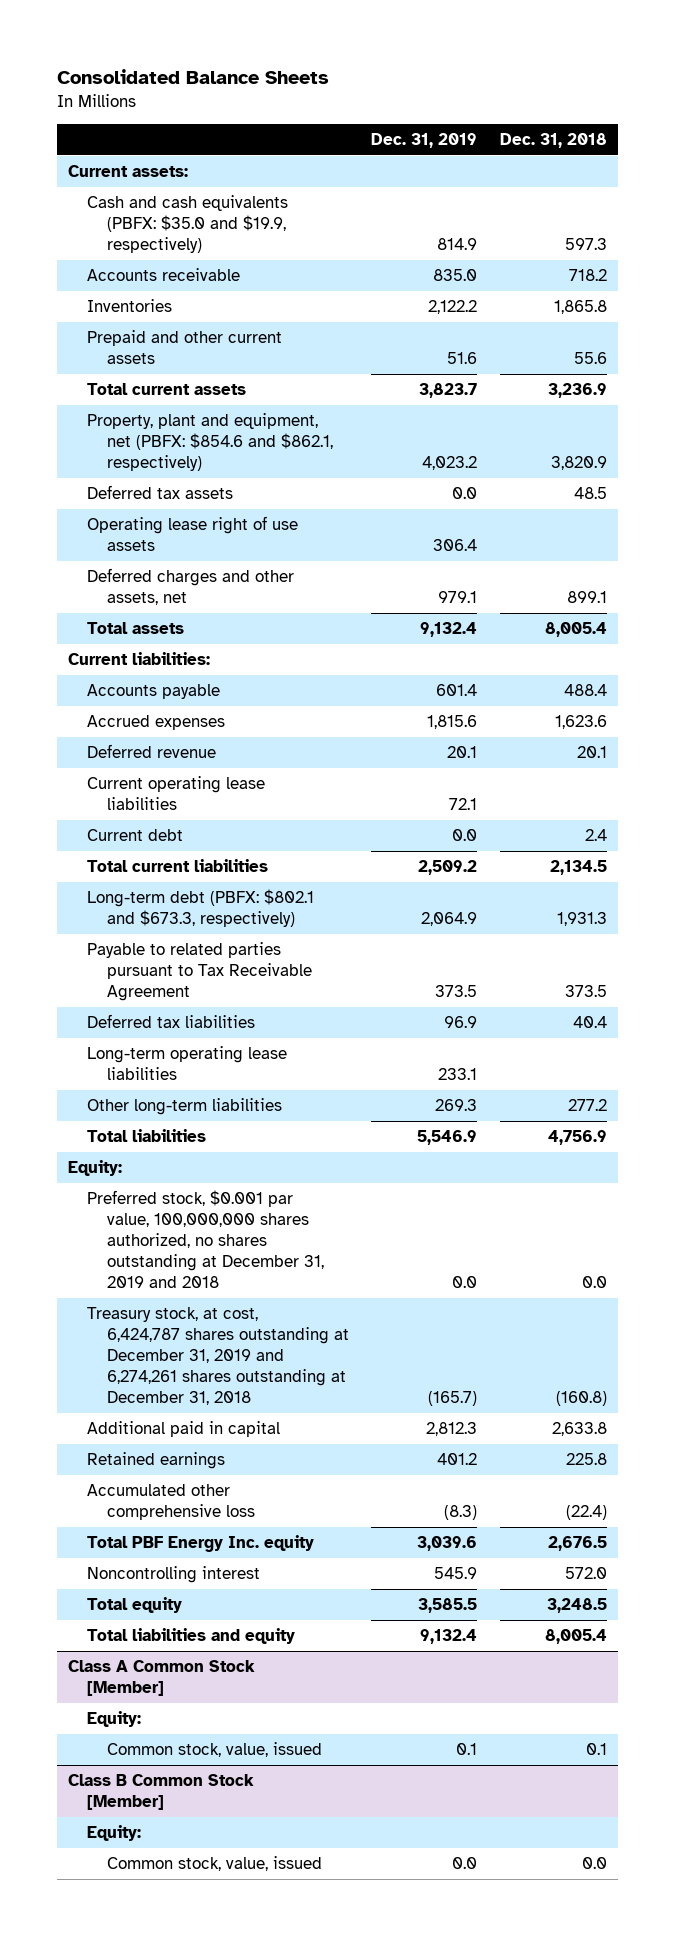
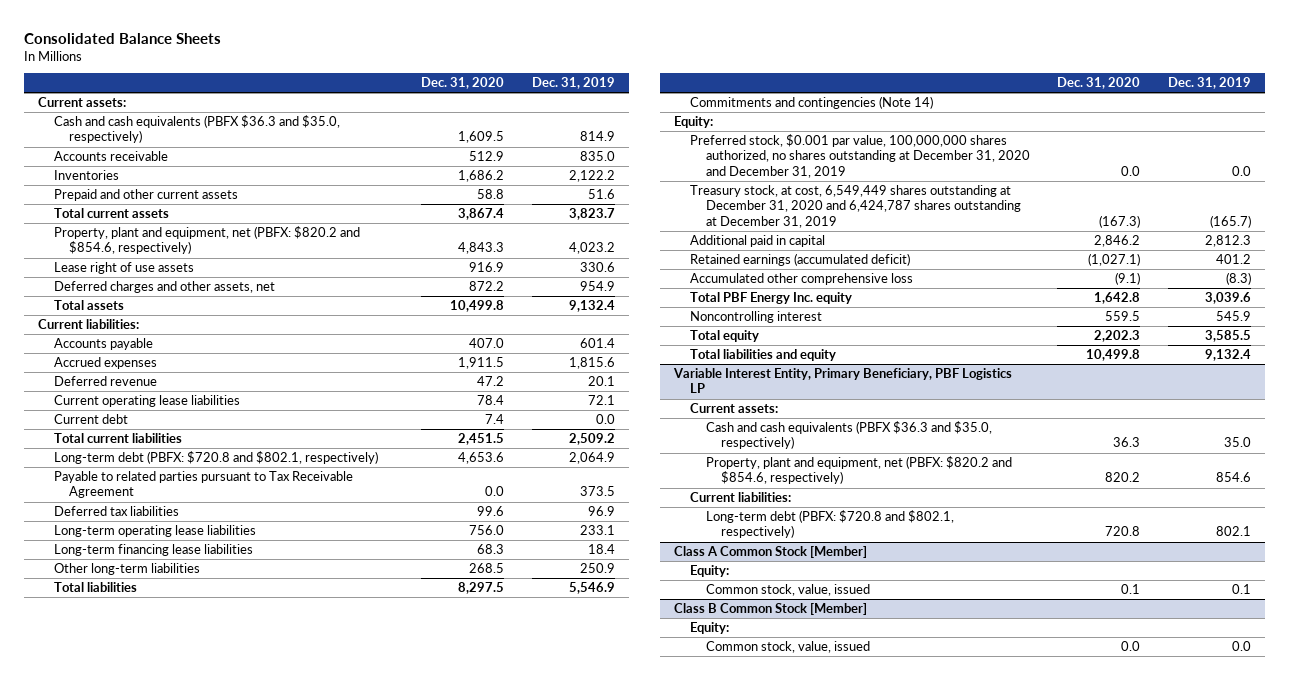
[499,133,607,149] Dec. 31, 2018 -> none
none -> [421,77,505,90] Dec. 31, 2020
[87,195,289,254] Cash and cash equivalents (PBFX: $35.0 and $19.9, respectively) -> [53,115,340,144] Cash and cash equivalents (PBFX $36.3 and $35.0, respectively)
[87,485,234,500] Deferred tax assets -> none
[87,413,333,472] Property, plant and equipment, net (PBFX: $854.6 and $862.1, respectively) -> [53,226,360,255] Property, plant and equipment, net (PBFX: $820.2 and $854.6, respectively)
[87,516,299,552] Operating lease right of use assets -> [53,262,194,275] Lease right of use assets
[433,539,478,552] 306.4 -> [580,262,616,273] 330.6
[438,591,478,604] 979.1 -> [580,281,616,292] 954.9
[87,889,315,928] Long-term debt (PBFX: $802.1 and $673.3, respectively) -> [53,451,378,465] Long-term debt (PBFX: $720.8 and $802.1, respectively)
none -> [53,544,253,557] Long-term financing lease liabilities
[435,1099,478,1112] 269.3 -> [580,563,616,574] 250.9
none -> [689,96,933,110] Commitments and contingencies (Note 14)
[87,1190,324,1289] Preferred stock, $0.001 par value, 100,000,000 shares authorized, no shares outstanding at December 31, 2019 and 2018 -> [689,134,1030,178] Preferred stock, $0.001 par value, 100,000,000 shares authorized, no shares outstanding at December 31, 2020 and December 31, 2019
[87,1307,349,1406] Treasury stock, at cost, 6,424,787 shares outstanding at December 31, 2019 and 6,274,261 shares outstanding at December 31, 2018 -> [689,185,1021,228] Treasury stock, at cost, 6,549,449 shares outstanding at December 31, 2020 and 6,424,787 shares outstanding at December 31, 2019
[87,1452,226,1470] Retained earnings -> [689,253,910,267] Retained earnings (accumulated deficit)
none -> [673,368,1013,394] Variable Interest Entity, Primary Beneficiary, PBF Logistics LP
none -> [689,403,778,414] Current assets:
none -> [705,421,992,450] Cash and cash equivalents (PBFX $36.3 and $35.0, respectively)
none -> [705,456,1012,485] Property, plant and equipment, net (PBFX: $820.2 and $854.6, respectively)
none -> [689,492,791,503] Current liabilities:
none -> [705,510,954,539] Long-term debt (PBFX: $720.8 and $802.1, respectively)

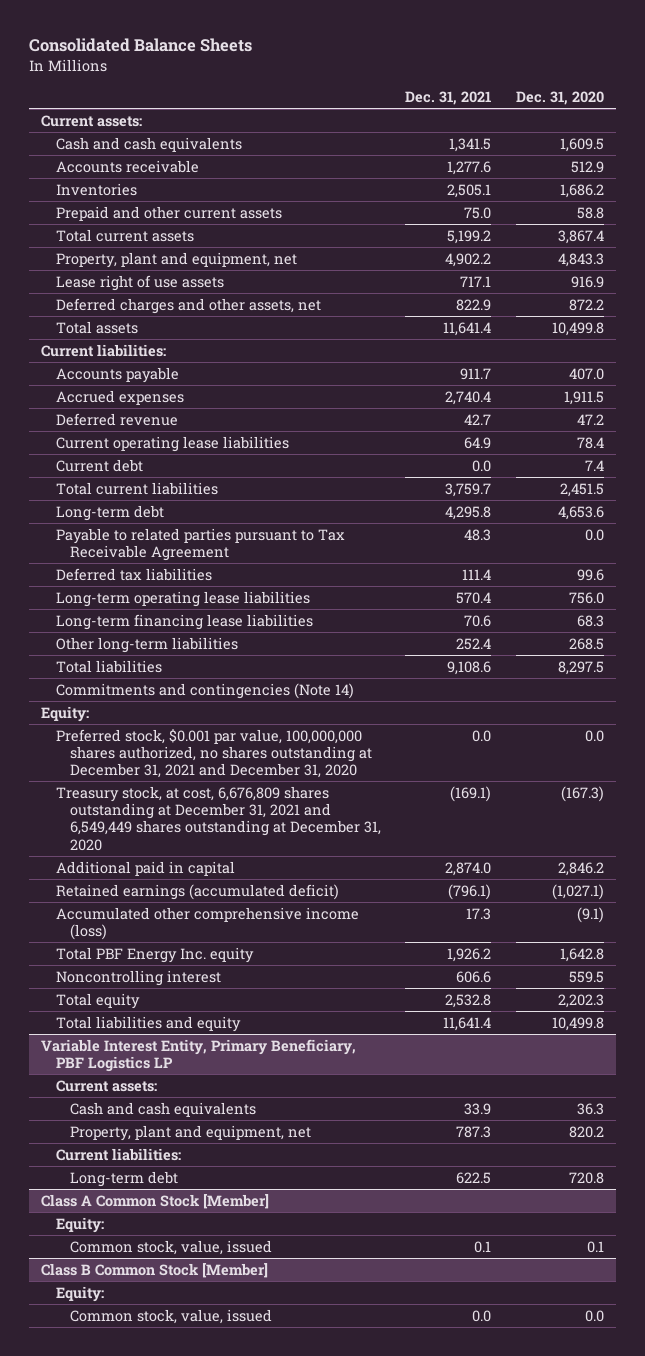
[532,77,616,90] Dec. 31, 2019 -> none
none -> [405,90,492,105] Dec. 31, 2021
[53,115,340,144] Cash and cash equivalents (PBFX $36.3 and $35.0, respectively) -> [55,136,242,152] Cash and cash equivalents
[53,226,360,255] Property, plant and equipment, net (PBFX: $820.2 and $854.6, respectively) -> [55,251,297,268] Property, plant and equipment, net
[53,451,378,465] Long-term debt (PBFX: $720.8 and $802.1, respectively) -> [55,504,164,521] Long-term debt
[689,134,1030,178] Preferred stock, $0.001 par value, 100,000,000 shares authorized, no shares outstanding at December 31, 2020 and December 31, 2019 -> [55,728,372,779] Preferred stock, $0.001 par value, 100,000,000 shares authorized, no shares outstanding at December 31, 2021 and December 31, 2020
[689,185,1021,228] Treasury stock, at cost, 6,549,449 shares outstanding at December 31, 2020 and 6,424,787 shares outstanding at December 31, 2019 -> [55,785,381,851] Treasury stock, at cost, 6,676,809 shares outstanding at December 31, 2021 and 6,549,449 shares outstanding at December 31, 2020
[689,273,913,286] Accumulated other comprehensive loss -> [55,906,359,940] Accumulated other comprehensive income (loss)
[705,421,992,450] Cash and cash equivalents (PBFX $36.3 and $35.0, respectively) -> [69,1101,256,1117] Cash and cash equivalents
[705,456,1012,485] Property, plant and equipment, net (PBFX: $820.2 and $854.6, respectively) -> [69,1124,311,1141] Property, plant and equipment, net
[705,510,954,539] Long-term debt (PBFX: $720.8 and $802.1, respectively) -> [69,1170,178,1187] Long-term debt

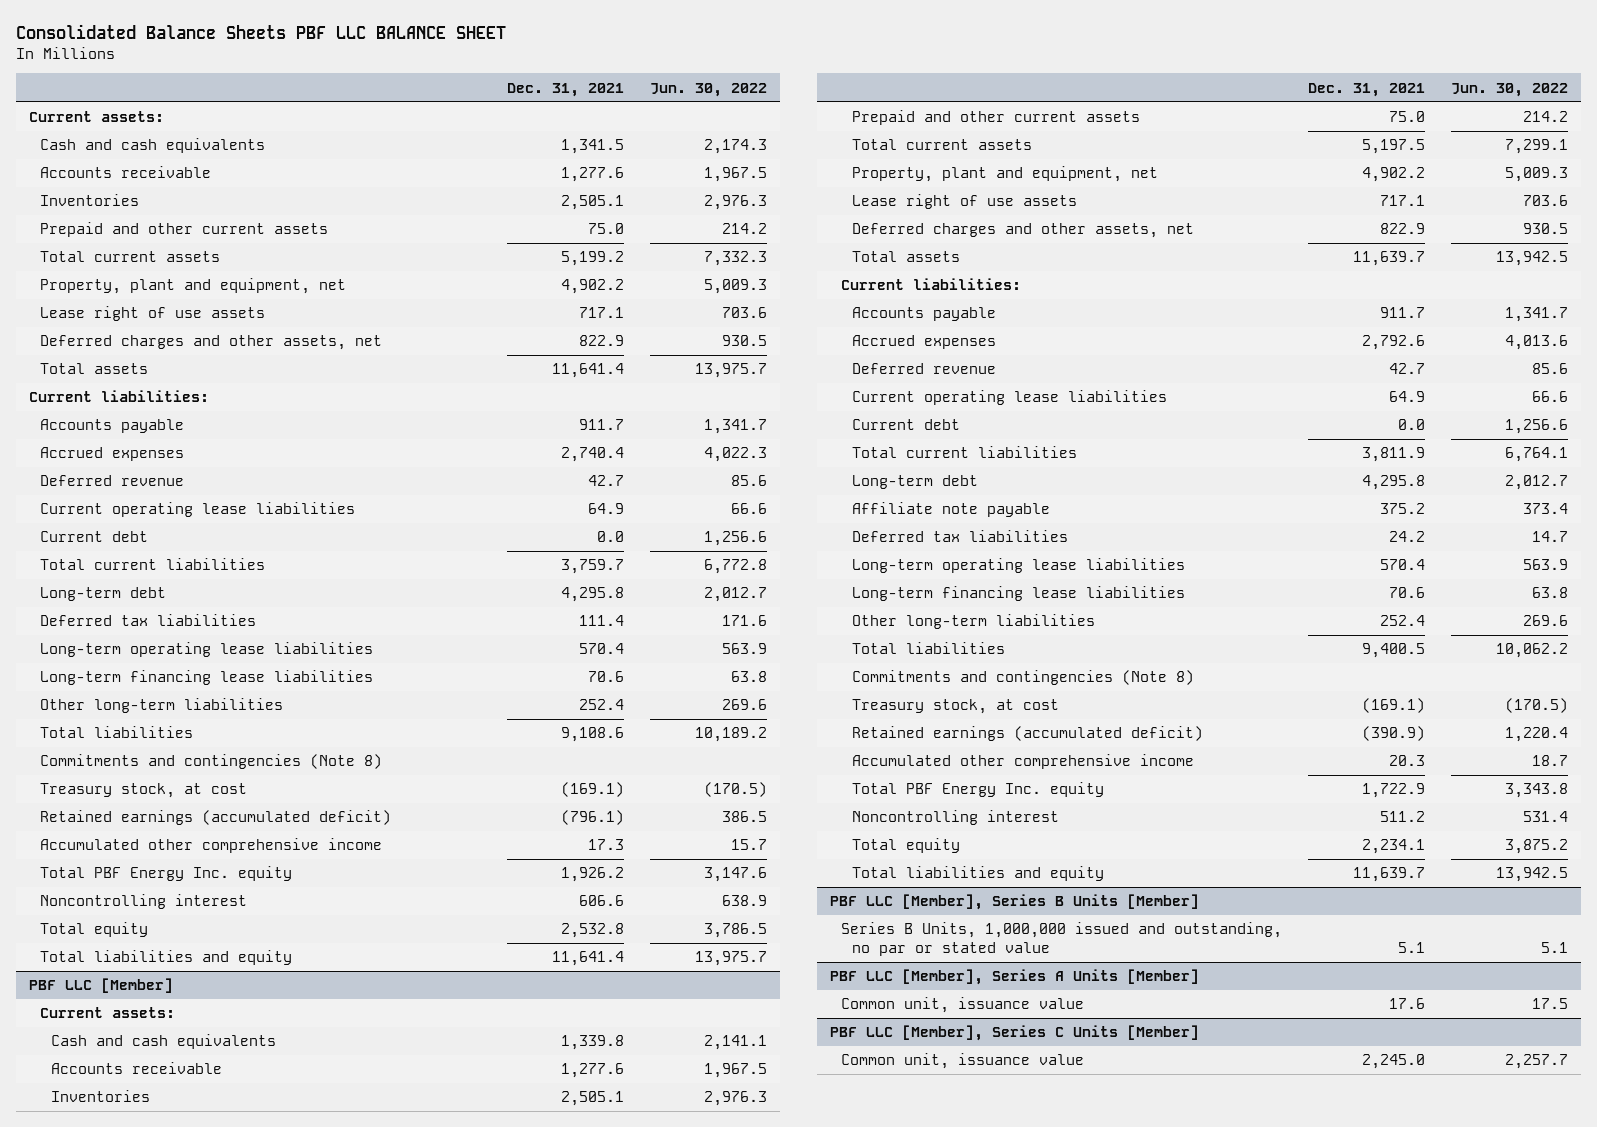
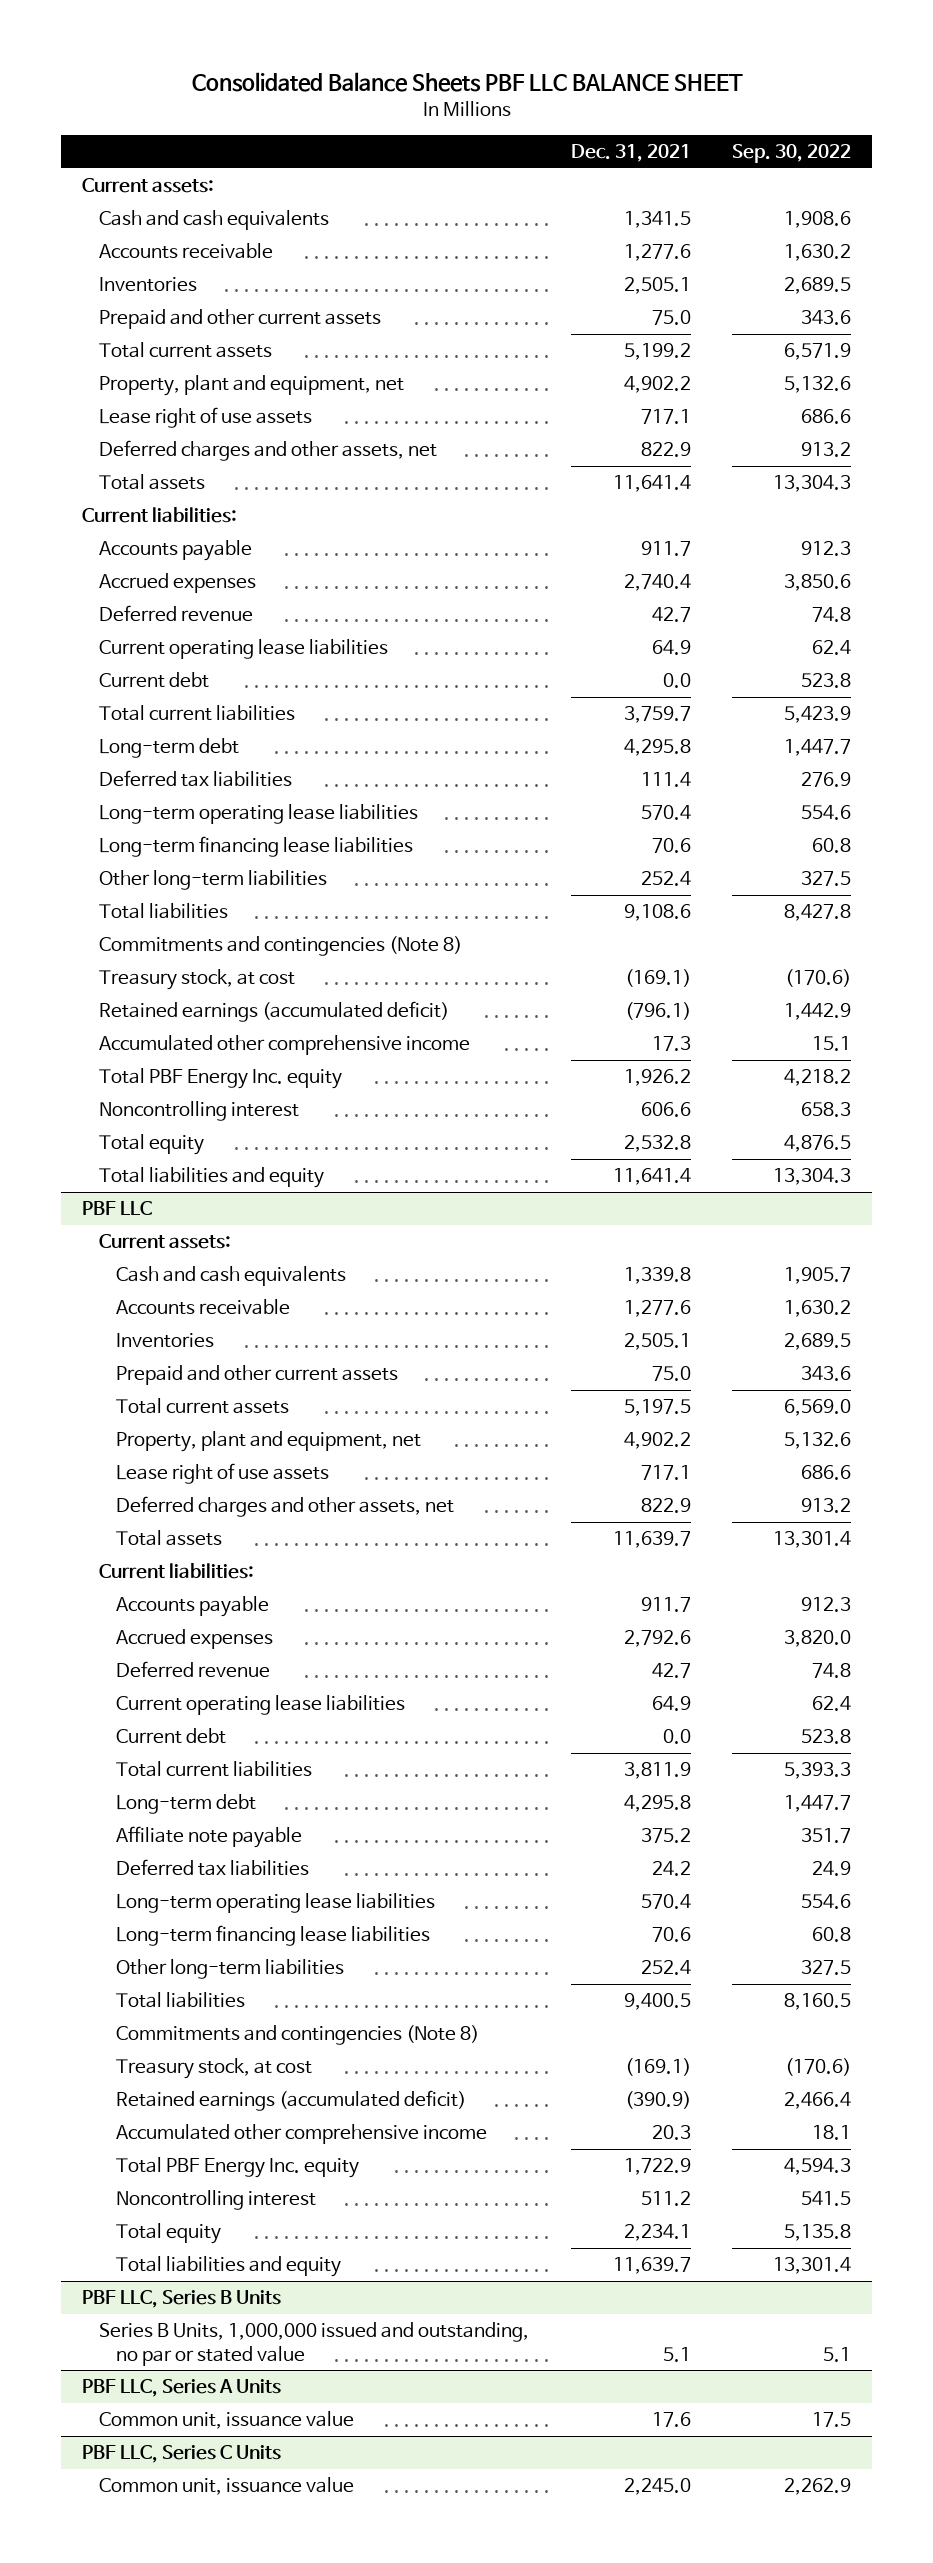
[649,82,767,97] Jun. 30, 2022 -> none
none -> [732,143,852,163] Sep. 30, 2022
[28,978,173,994] PBF LLC [Member] -> [81,1201,152,1216] PBF LLC
[829,894,1199,911] PBF LLC [Member], Series B Units [Member] -> [81,2290,281,2309] PBF LLC, Series B Units
[829,969,1199,986] PBF LLC [Member], Series A Units [Member] -> [81,2379,281,2398] PBF LLC, Series A Units
[829,1025,1199,1042] PBF LLC [Member], Series C Units [Member] -> [81,2445,281,2464] PBF LLC, Series C Units

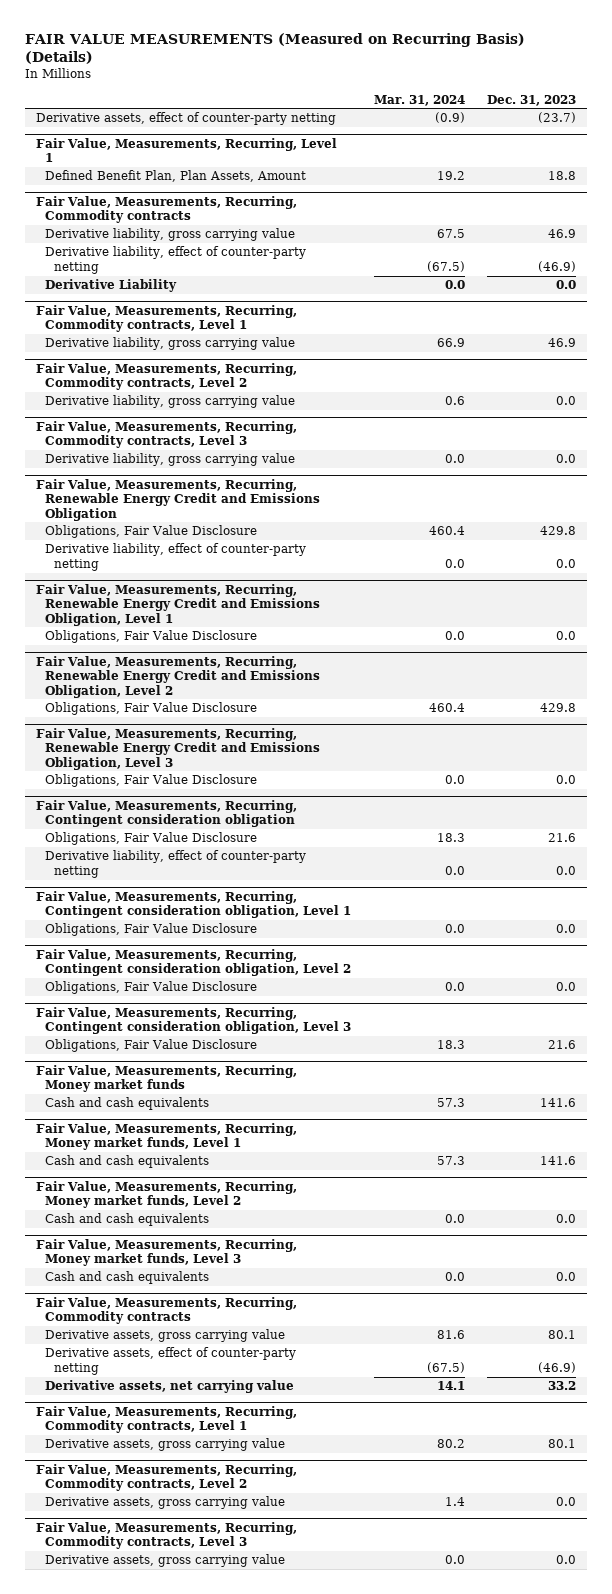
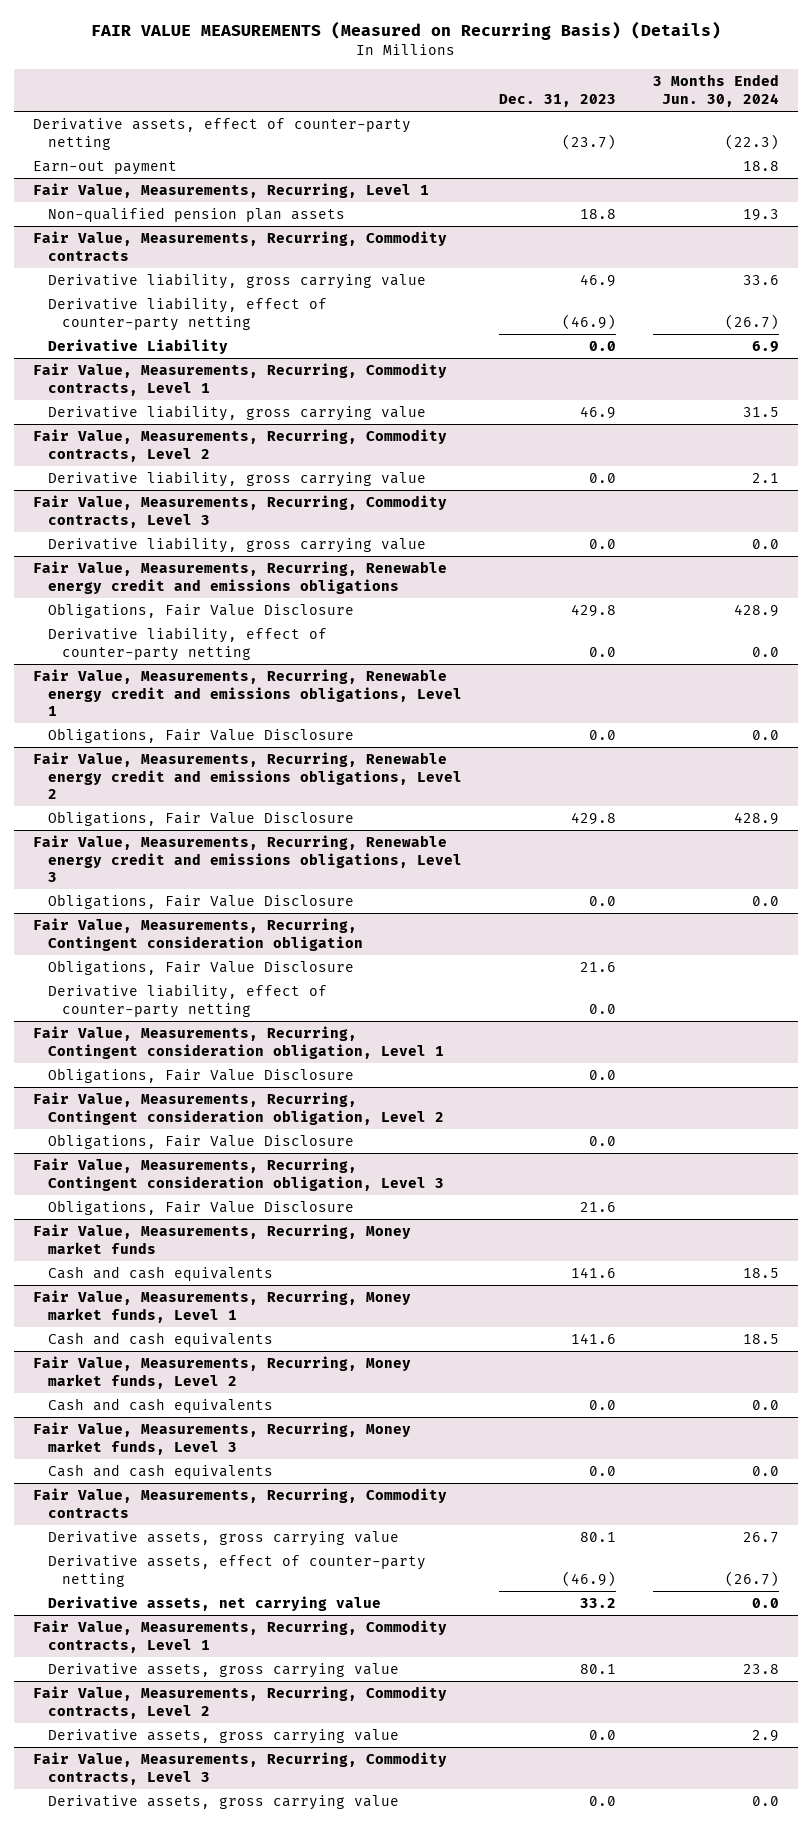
[373,94,465,106] Mar. 31, 2024 -> none
none -> [653,74,780,107] 3 Months Ended Jun. 30, 2024
none -> [33,161,178,176] Earn-out payment
[45,170,307,183] Defined Benefit Plan, Plan Assets, Amount -> [47,207,345,223] Non-qualified pension plan assets
[36,478,321,521] Fair Value, Measurements, Recurring, Renewable Energy Credit and Emissions Obligation -> [33,561,448,594] Fair Value, Measurements, Recurring, Renewable energy credit and emissions obligations
[36,583,321,626] Fair Value, Measurements, Recurring, Renewable Energy Credit and Emissions Obligation, Level 1 -> [33,669,462,717] Fair Value, Measurements, Recurring, Renewable energy credit and emissions obligations, Level 1
[36,655,321,698] Fair Value, Measurements, Recurring, Renewable Energy Credit and Emissions Obligation, Level 2 -> [33,752,462,800] Fair Value, Measurements, Recurring, Renewable energy credit and emissions obligations, Level 2
[36,727,321,770] Fair Value, Measurements, Recurring, Renewable Energy Credit and Emissions Obligation, Level 3 -> [33,835,462,883] Fair Value, Measurements, Recurring, Renewable energy credit and emissions obligations, Level 3

